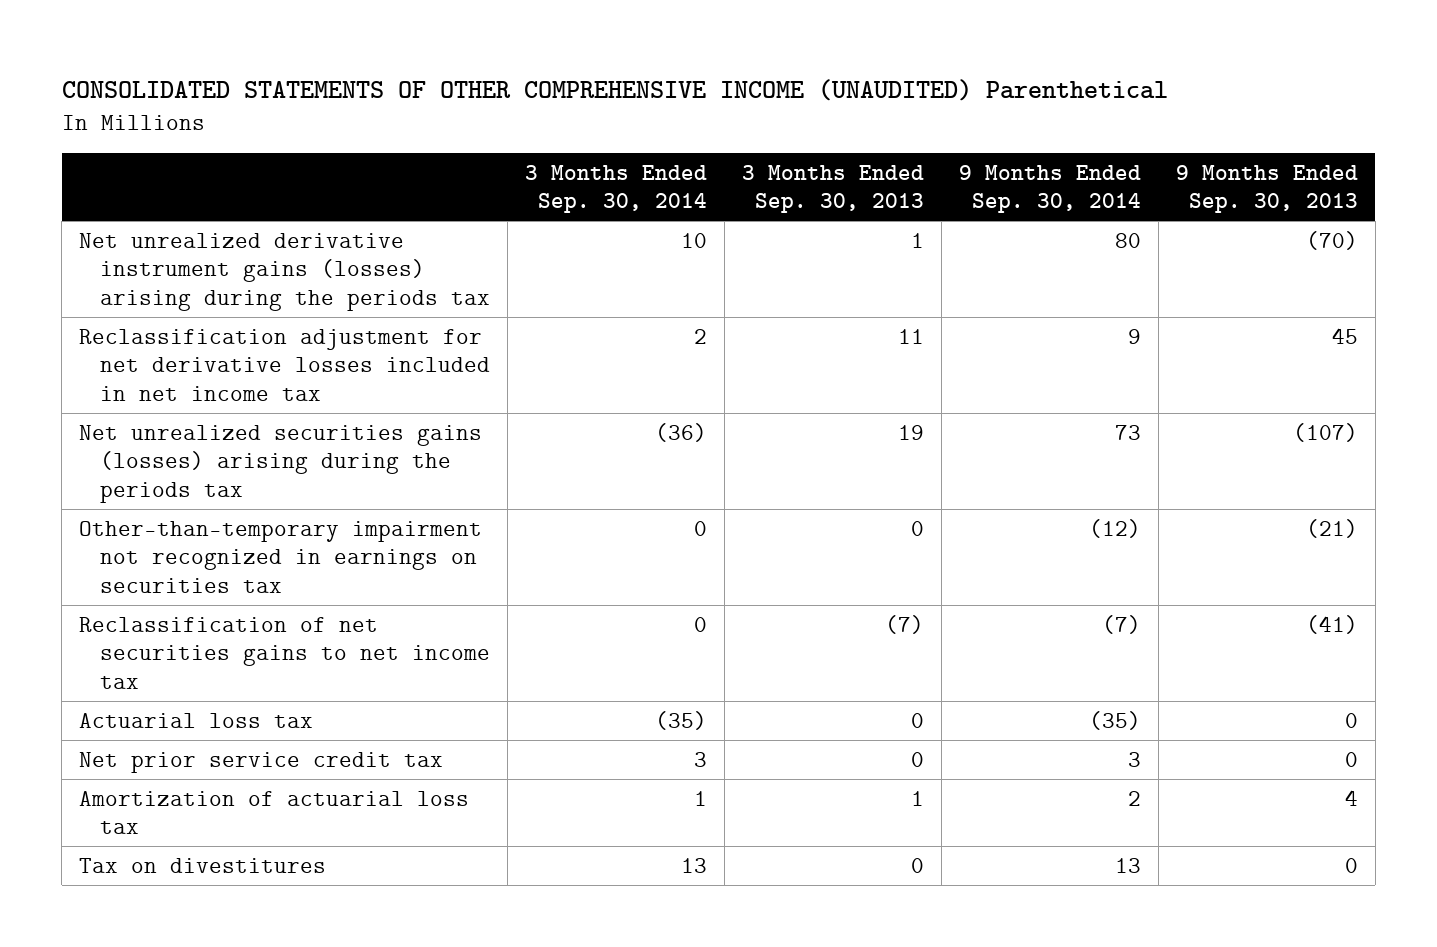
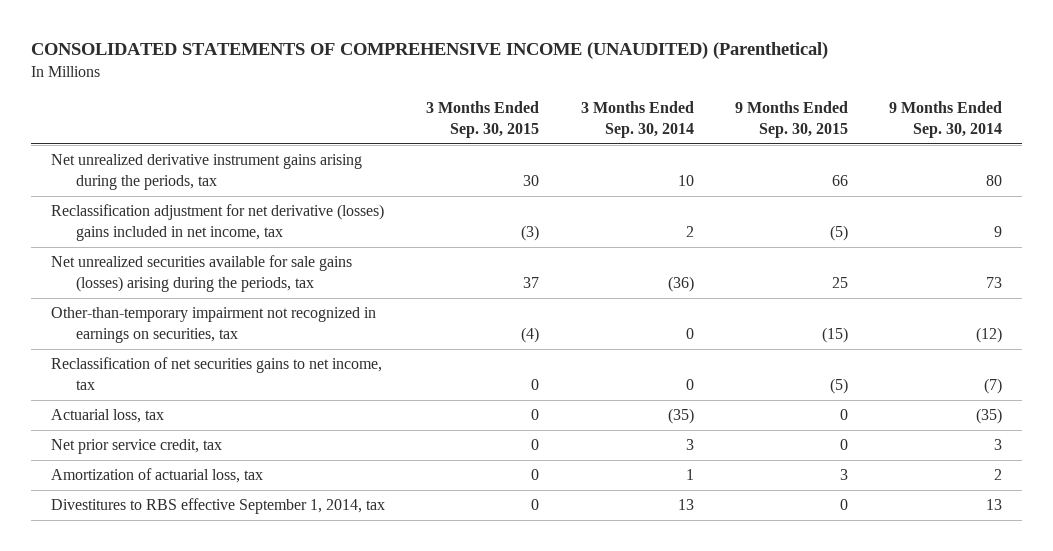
[61,79,1168,102] CONSOLIDATED STATEMENTS OF OTHER COMPREHENSIVE INCOME (UNAUDITED) Parenthetical -> [30,42,828,60] CONSOLIDATED STATEMENTS OF COMPREHENSIVE INCOME (UNAUDITED) (Parenthetical)
[741,164,924,214] 3 Months Ended Sep. 30, 2013 -> none
[1175,164,1358,214] 9 Months Ended Sep. 30, 2013 -> none
none -> [426,100,540,138] 3 Months Ended Sep. 30, 2015
none -> [734,100,848,138] 9 Months Ended Sep. 30, 2015
[79,232,490,311] Net unrealized derivative instrument gains (losses) arising during the periods tax -> [51,154,363,190] Net unrealized derivative instrument gains arising during the periods, tax
[79,328,490,401] Reclassification adjustment for net derivative losses included in net income tax -> [51,204,385,241] Reclassification adjustment for net derivative (losses) gains included in net income, tax
[79,424,483,503] Net unrealized securities gains (losses) arising during the periods tax -> [51,255,353,292] Net unrealized securities available for sale gains (losses) arising during the periods, tax
[79,520,483,593] Other-than-temporary impairment not recognized in earnings on securities tax -> [51,307,377,343] Other-than-temporary impairment not recognized in earnings on securities, tax
[79,616,490,689] Reclassification of net securities gains to net income tax -> [51,357,383,390] Reclassification of net securities gains to net income, tax
[79,712,314,728] Actuarial loss tax -> [51,409,165,424] Actuarial loss, tax
[79,751,444,773] Net prior service credit tax -> [51,439,223,455] Net prior service credit, tax
[79,790,470,835] Amortization of actuarial loss tax -> [51,468,264,484] Amortization of actuarial loss, tax
[79,857,327,873] Tax on divestitures -> [51,498,386,515] Divestitures to RBS effective September 1, 2014, tax

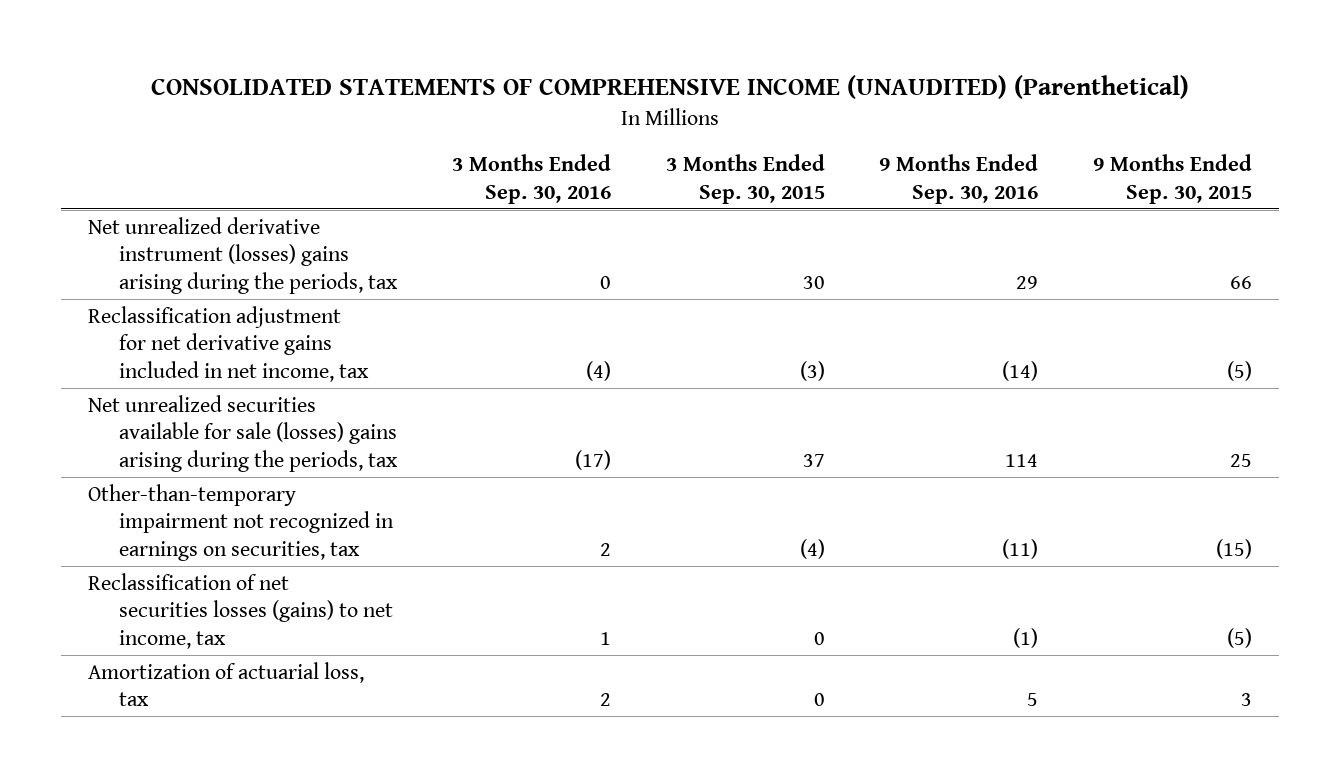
[580,100,694,138] 3 Months Ended Sep. 30, 2014 -> none
[888,100,1002,138] 9 Months Ended Sep. 30, 2014 -> none
none -> [451,154,611,204] 3 Months Ended Sep. 30, 2016
none -> [879,154,1039,204] 9 Months Ended Sep. 30, 2016
[51,154,363,190] Net unrealized derivative instrument gains arising during the periods, tax -> [88,216,399,294] Net unrealized derivative instrument (losses) gains arising during the periods, tax
[51,204,385,241] Reclassification adjustment for net derivative (losses) gains included in net income, tax -> [88,305,370,382] Reclassification adjustment for net derivative gains included in net income, tax
[51,255,353,292] Net unrealized securities available for sale gains (losses) arising during the periods, tax -> [88,394,399,472] Net unrealized securities available for sale (losses) gains arising during the periods, tax
[51,409,165,424] Actuarial loss, tax -> none
[51,439,223,455] Net prior service credit, tax -> none
[51,357,383,390] Reclassification of net securities gains to net income, tax -> [88,572,394,649] Reclassification of net securities losses (gains) to net income, tax
[51,498,386,515] Divestitures to RBS effective September 1, 2014, tax -> none

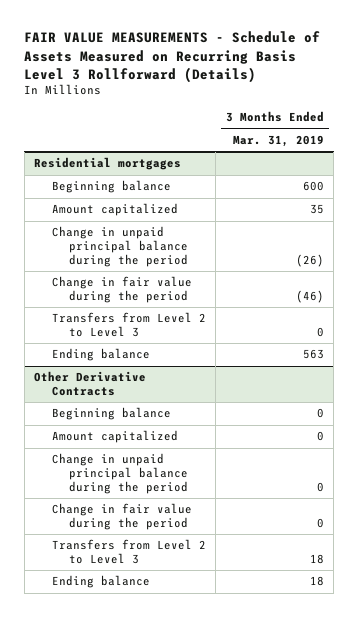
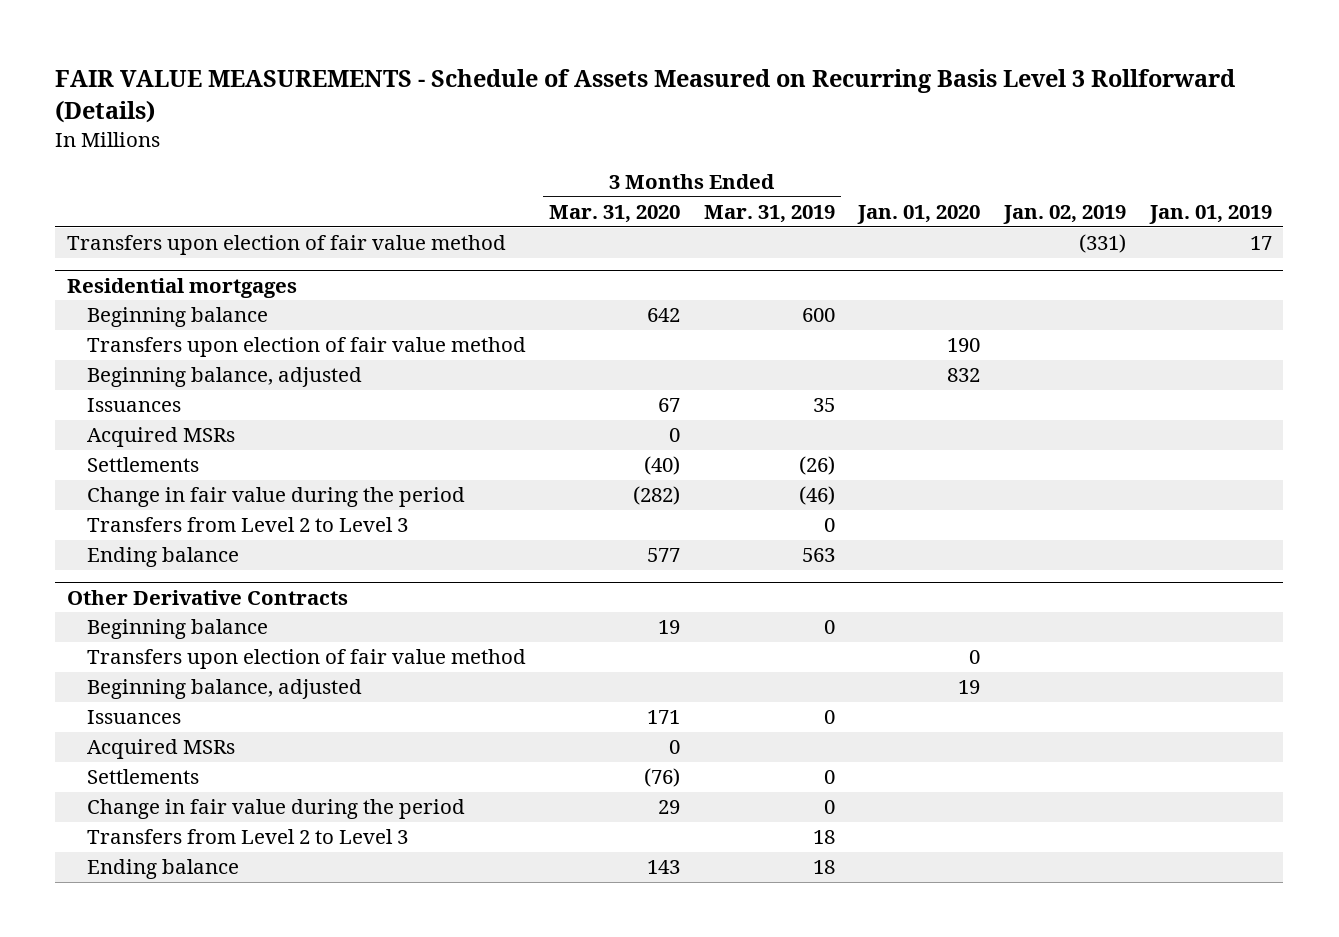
none -> [549,205,681,224] Mar. 31, 2020
none -> [857,205,981,225] Jan. 01, 2020
none -> [1002,205,1126,225] Jan. 02, 2019
none -> [1148,205,1272,225] Jan. 01, 2019
none -> [67,235,507,256] Transfers upon election of fair value method
[51,203,178,217] Amount capitalized -> none
none -> [86,337,526,358] Transfers upon election of fair value method
none -> [86,367,362,388] Beginning balance, adjusted
none -> [86,398,181,413] Issuances
none -> [86,427,235,448] Acquired MSRs
[51,226,189,267] Change in unpaid principal balance during the period -> [86,457,199,473] Settlements
[51,430,178,444] Amount capitalized -> none
none -> [86,649,526,670] Transfers upon election of fair value method
none -> [86,679,362,700] Beginning balance, adjusted
none -> [86,710,181,725] Issuances
none -> [86,739,235,760] Acquired MSRs
[51,453,189,494] Change in unpaid principal balance during the period -> [86,769,199,785] Settlements

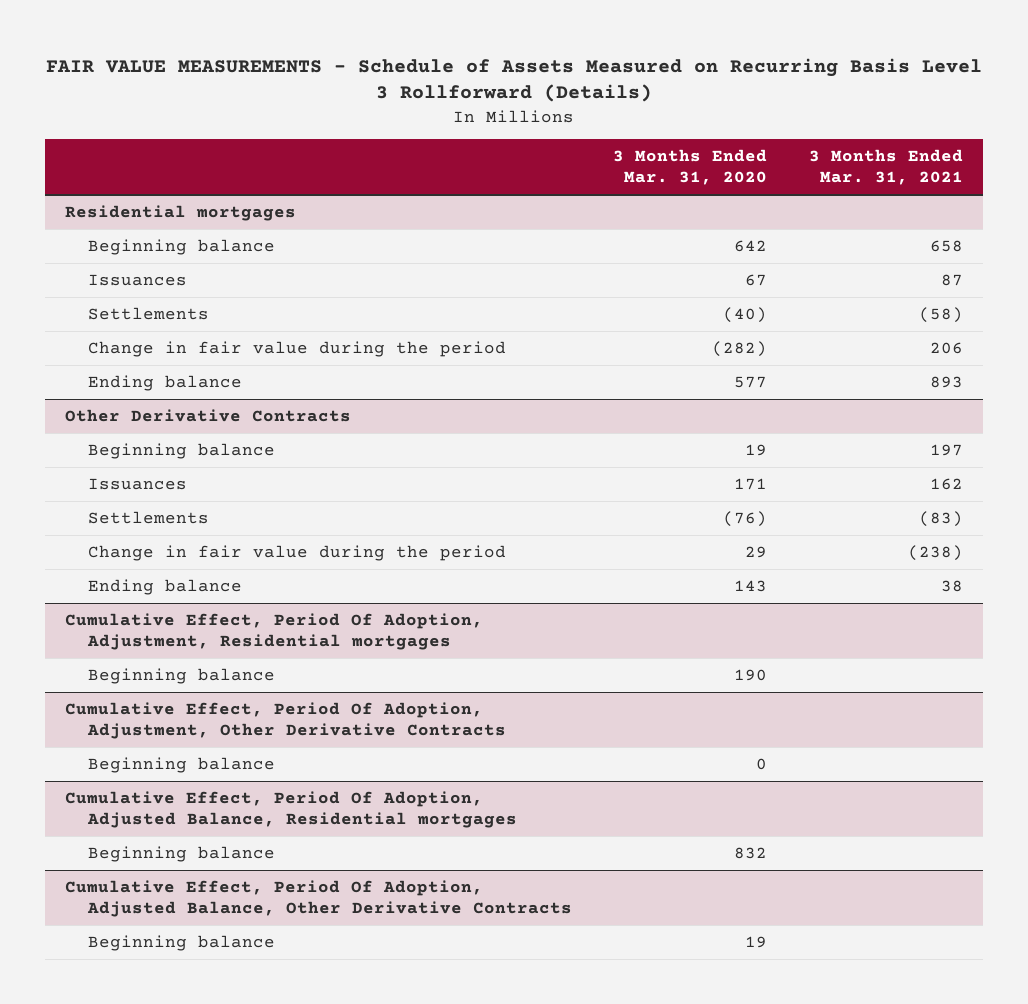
[703,205,835,224] Mar. 31, 2019 -> none
[857,205,981,225] Jan. 01, 2020 -> none
[1002,205,1126,225] Jan. 02, 2019 -> none
[1148,205,1272,225] Jan. 01, 2019 -> none
none -> [808,148,963,186] 3 Months Ended Mar. 31, 2021
[67,235,507,256] Transfers upon election of fair value method -> none
[86,337,526,358] Transfers upon election of fair value method -> none
[86,367,362,388] Beginning balance, adjusted -> none
[86,427,235,448] Acquired MSRs -> none
[86,517,408,533] Transfers from Level 2 to Level 3 -> none
[86,649,526,670] Transfers upon election of fair value method -> none
[86,679,362,700] Beginning balance, adjusted -> none
[86,739,235,760] Acquired MSRs -> none
[86,829,408,845] Transfers from Level 2 to Level 3 -> none
none -> [65,612,484,651] Cumulative Effect, Period Of Adoption, Adjustment, Residential mortgages
none -> [88,667,276,684] Beginning balance
none -> [65,701,507,740] Cumulative Effect, Period Of Adoption, Adjustment, Other Derivative Contracts
none -> [88,756,276,773] Beginning balance
none -> [65,790,518,829] Cumulative Effect, Period Of Adoption, Adjusted Balance, Residential mortgages
none -> [88,845,276,862] Beginning balance
none -> [65,879,573,918] Cumulative Effect, Period Of Adoption, Adjusted Balance, Other Derivative Contracts
none -> [88,934,276,951] Beginning balance

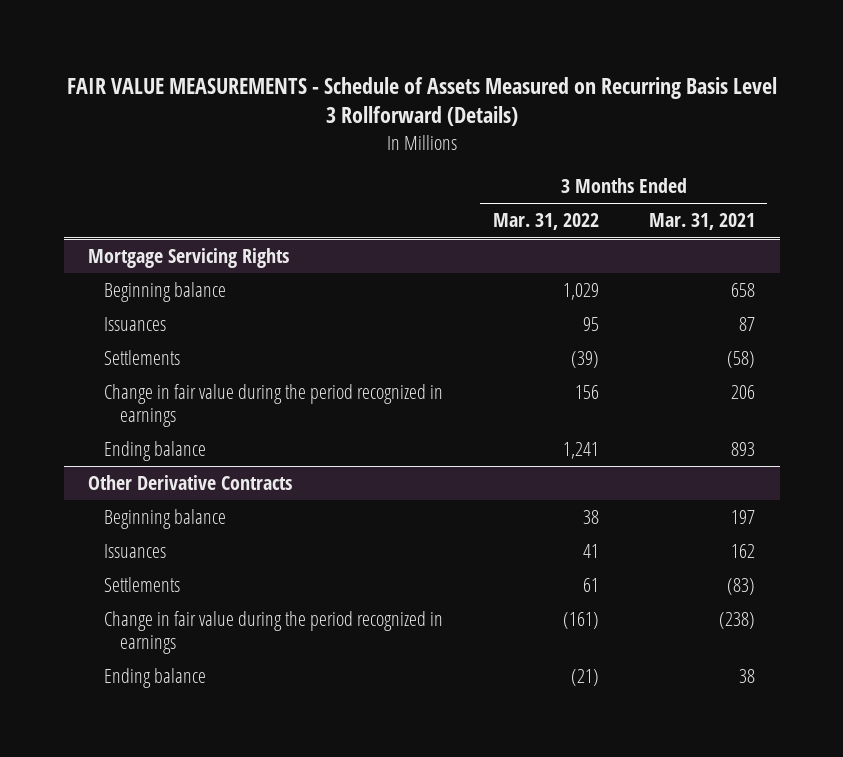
[613,148,768,186] 3 Months Ended Mar. 31, 2020 -> none
none -> [492,213,599,231] Mar. 31, 2022
[65,204,297,221] Residential mortgages -> [88,248,290,269] Mortgage Servicing Rights
[88,340,507,357] Change in fair value during the period -> [104,384,444,427] Change in fair value during the period recognized in earnings
[88,544,507,561] Change in fair value during the period -> [104,611,444,654] Change in fair value during the period recognized in earnings
[65,612,484,651] Cumulative Effect, Period Of Adoption, Adjustment, Residential mortgages -> none
[88,667,276,684] Beginning balance -> none
[65,701,507,740] Cumulative Effect, Period Of Adoption, Adjustment, Other Derivative Contracts -> none
[88,756,276,773] Beginning balance -> none
[65,790,518,829] Cumulative Effect, Period Of Adoption, Adjusted Balance, Residential mortgages -> none
[88,845,276,862] Beginning balance -> none
[65,879,573,918] Cumulative Effect, Period Of Adoption, Adjusted Balance, Other Derivative Contracts -> none
[88,934,276,951] Beginning balance -> none

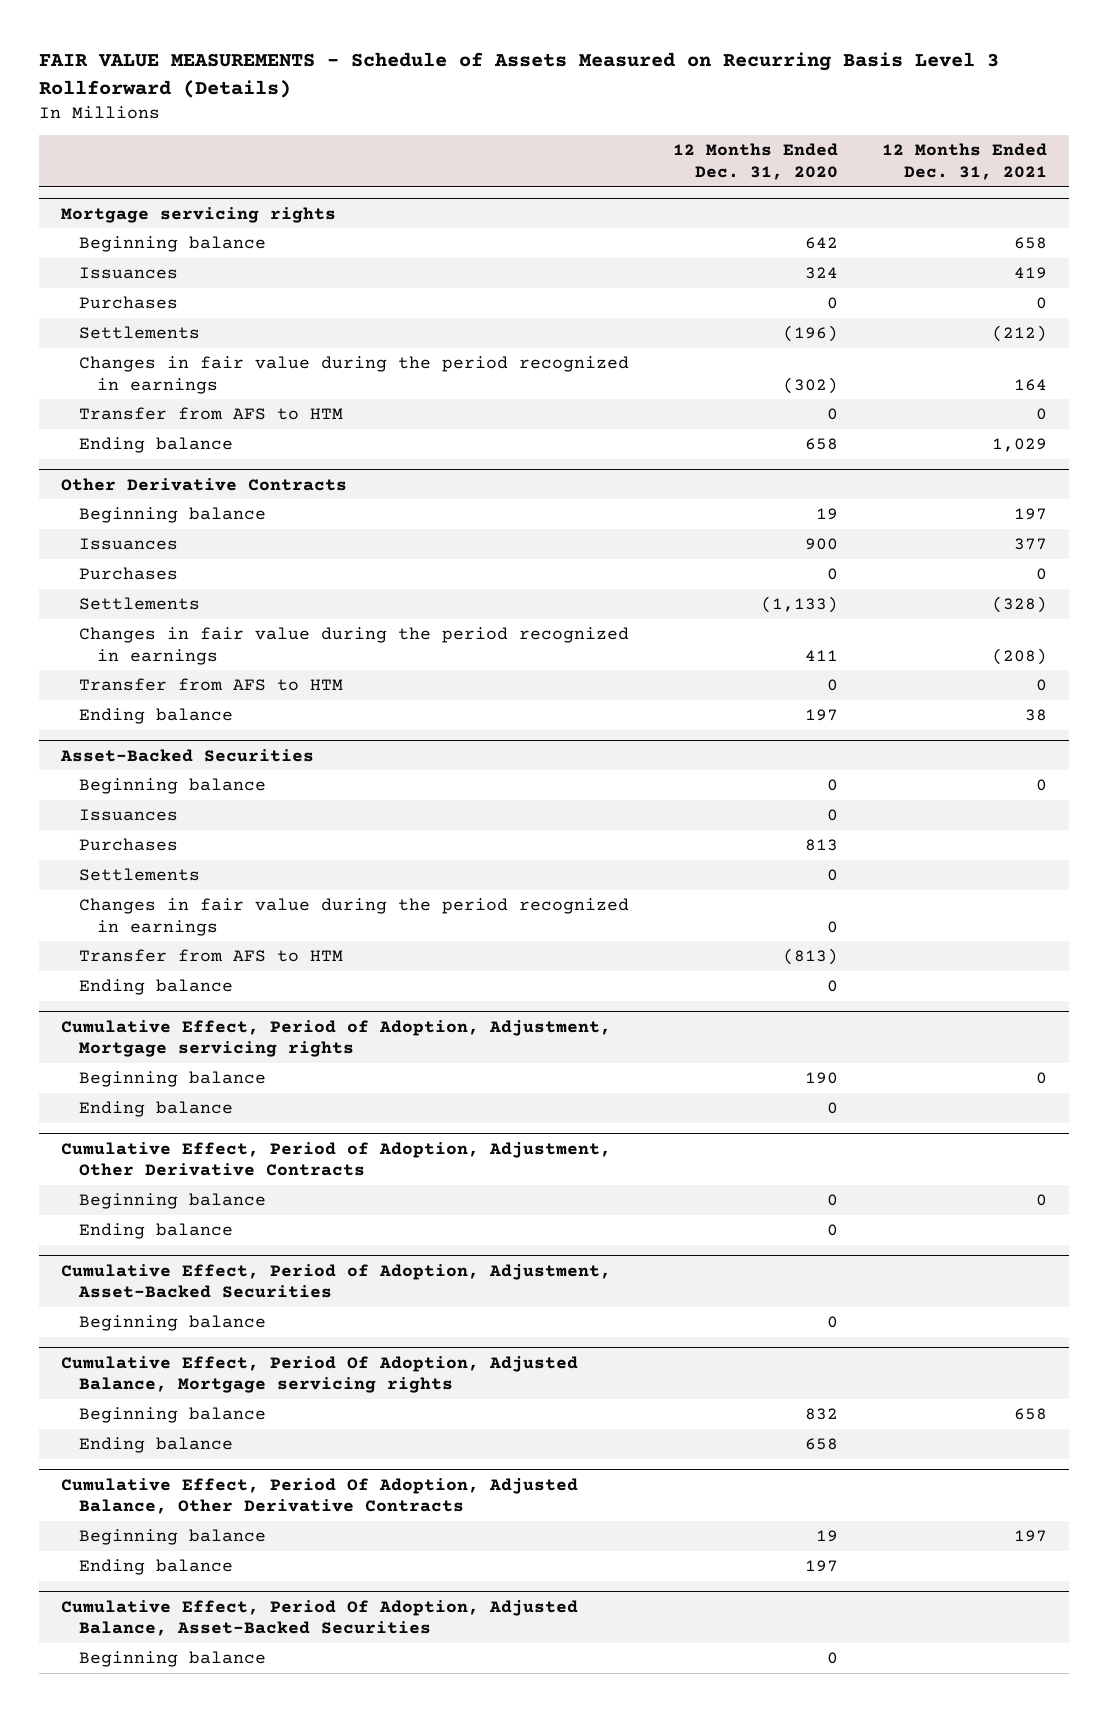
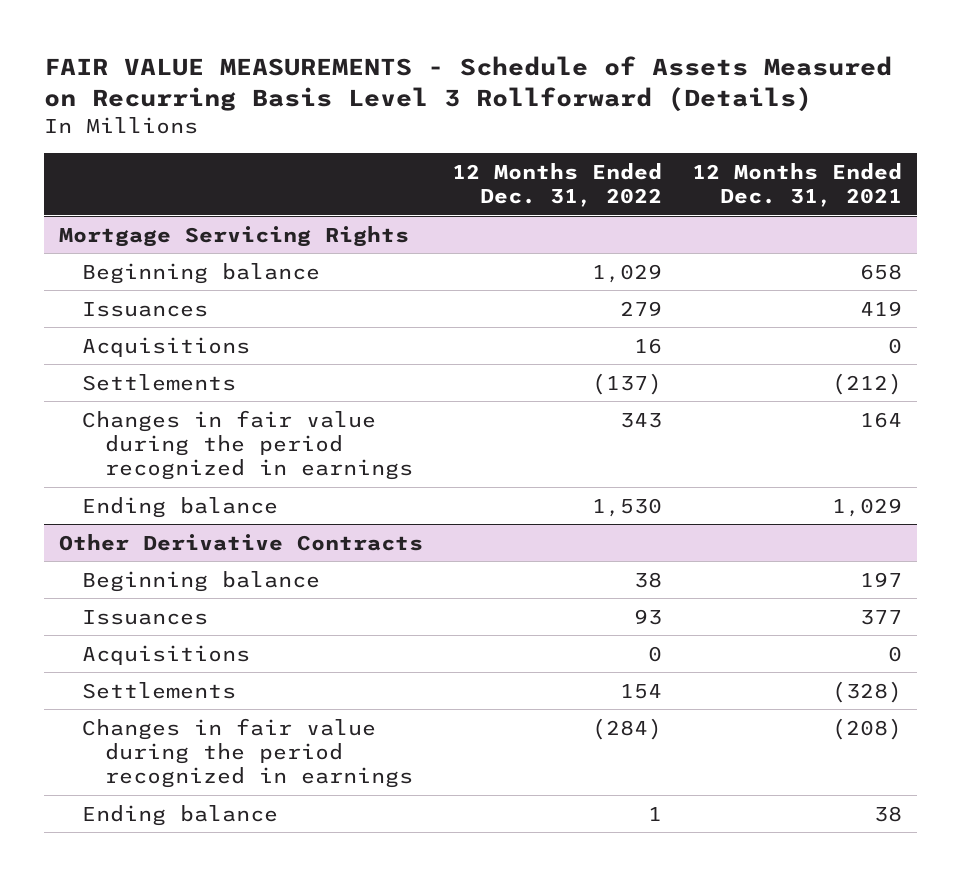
[673,143,839,180] 12 Months Ended Dec. 31, 2020 -> none
none -> [452,163,663,208] 12 Months Ended Dec. 31, 2022
[60,206,336,223] Mortgage servicing rights -> [58,225,409,247] Mortgage Servicing Rights
[78,295,178,309] Purchases -> [81,336,250,357] Acquisitions
[78,406,343,420] Transfer from AFS to HTM -> none
[78,566,178,580] Purchases -> [81,644,250,665] Acquisitions
[78,677,343,691] Transfer from AFS to HTM -> none
[59,748,314,762] Asset-Backed Securities -> none
[78,777,266,794] Beginning balance -> none
[78,808,178,821] Issuances -> none
[78,837,178,851] Purchases -> none
[78,867,200,881] Settlements -> none
[78,897,629,936] Changes in fair value during the period recognized in earnings -> none
[78,948,343,962] Transfer from AFS to HTM -> none
[78,978,233,995] Ending balance -> none
[60,1019,611,1058] Cumulative Effect, Period of Adoption, Adjustment, Mortgage servicing rights -> none
[78,1070,266,1087] Beginning balance -> none
[78,1100,233,1117] Ending balance -> none
[60,1141,611,1177] Cumulative Effect, Period of Adoption, Adjustment, Other Derivative Contracts -> none
[78,1192,266,1209] Beginning balance -> none
[78,1222,233,1239] Ending balance -> none
[60,1263,611,1299] Cumulative Effect, Period of Adoption, Adjustment, Asset-Backed Securities -> none
[78,1314,266,1331] Beginning balance -> none
[60,1355,578,1394] Cumulative Effect, Period Of Adoption, Adjusted Balance, Mortgage servicing rights -> none
[78,1406,266,1423] Beginning balance -> none
[78,1436,233,1453] Ending balance -> none
[60,1477,578,1515] Cumulative Effect, Period Of Adoption, Adjusted Balance, Other Derivative Contracts -> none
[78,1528,266,1545] Beginning balance -> none
[78,1558,233,1575] Ending balance -> none
[60,1599,578,1637] Cumulative Effect, Period Of Adoption, Adjusted Balance, Asset-Backed Securities -> none
[78,1650,266,1667] Beginning balance -> none

